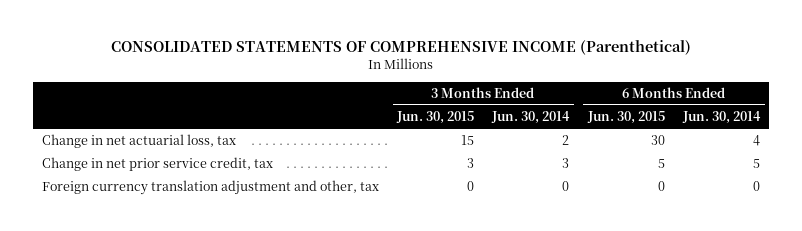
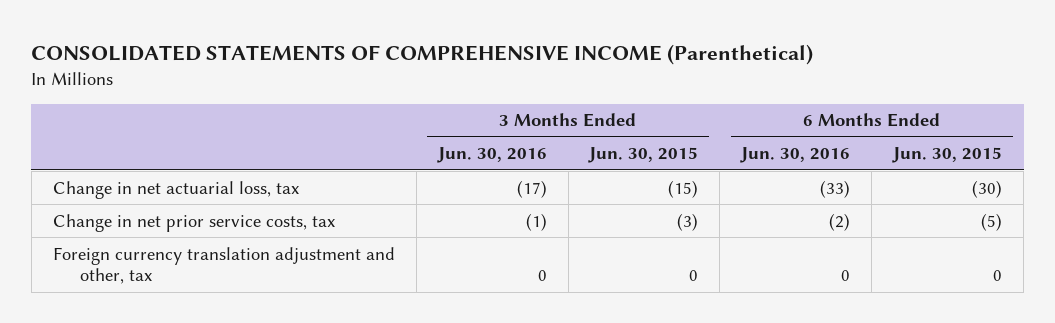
[491,111,571,125] Jun. 30, 2014 -> none
[681,111,761,125] Jun. 30, 2014 -> none
none -> [436,147,547,164] Jun. 30, 2016
none -> [740,147,851,164] Jun. 30, 2016
[461,135,475,146] 15 -> [668,179,699,198] (15)
[650,135,665,146] 30 -> [972,179,1003,198] (30)
[41,157,273,172] Change in net prior service credit, tax -> [52,213,335,232] Change in net prior service costs, tax
[467,158,475,169] 3 -> [677,212,699,231] (3)
[657,159,665,169] 5 -> [981,212,1003,231] (5)

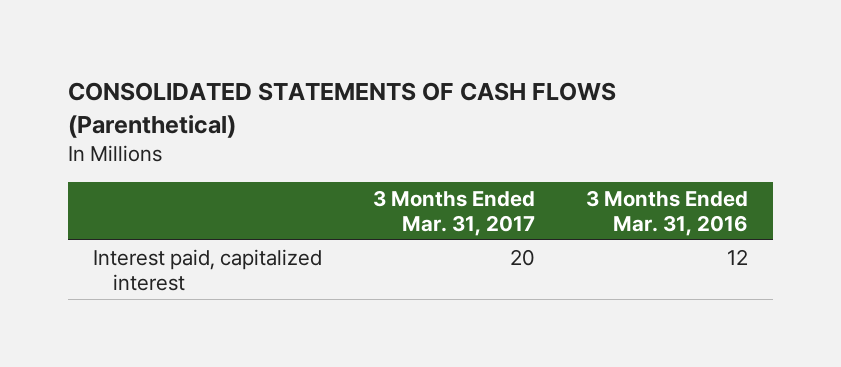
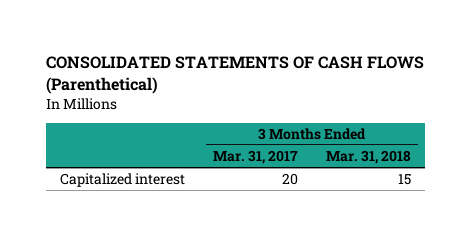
[585,189,748,236] 3 Months Ended Mar. 31, 2016 -> none
none -> [326,150,412,165] Mar. 31, 2018
[93,248,323,292] Interest paid, capitalized interest -> [60,173,186,188] Capitalized interest

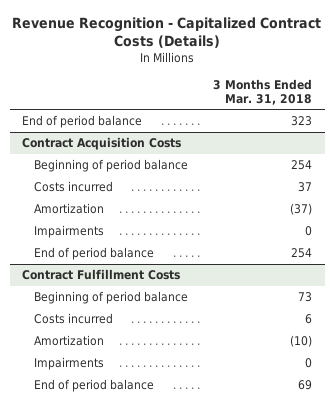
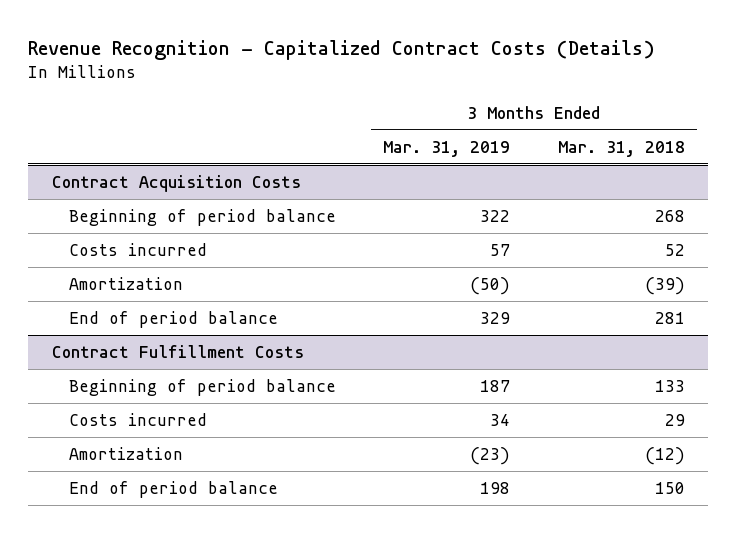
none -> [383,140,511,157] Mar. 31, 2019
[22,115,143,129] End of period balance -> none
[33,225,104,239] Impairments -> none
[290,160,312,171] 254 -> [654,209,685,222] 268
[297,182,312,193] 37 -> [664,243,685,256] 52
[289,203,312,216] (37) -> [644,276,685,295] (39)
[290,248,312,259] 254 -> [654,311,685,324] 281
[33,357,104,371] Impairments -> none
[297,292,312,303] 73 -> [654,379,685,392] 133
[304,314,312,325] 6 -> [664,413,685,426] 29
[289,335,312,348] (10) -> [644,446,685,465] (12)
[297,380,312,391] 69 -> [654,481,685,494] 150

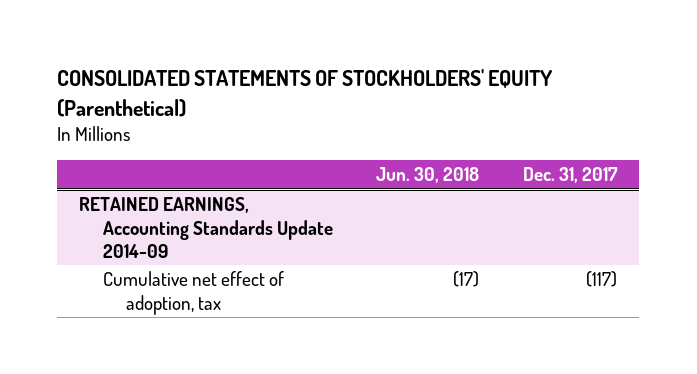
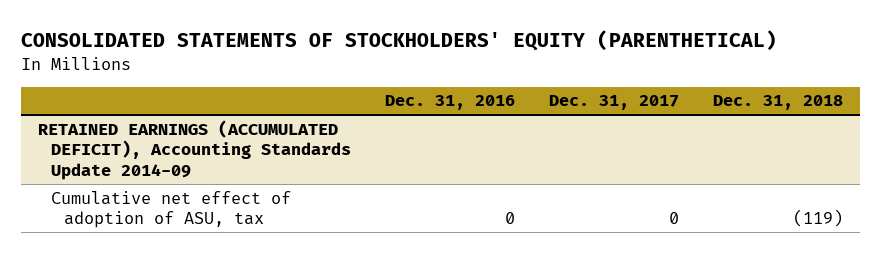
[57,69,554,117] CONSOLIDATED STATEMENTS OF STOCKHOLDERS' EQUITY (Parenthetical) -> [21,30,778,52] CONSOLIDATED STATEMENTS OF STOCKHOLDERS' EQUITY (PARENTHETICAL)
[376,167,480,184] Jun. 30, 2018 -> none
none -> [384,95,515,111] Dec. 31, 2016
none -> [712,95,843,111] Dec. 31, 2018
[79,197,333,258] RETAINED EARNINGS, Accounting Standards Update 2014-09 -> [38,119,351,180] RETAINED EARNINGS (ACCUMULATED DEFICIT), Accounting Standards Update 2014-09
[102,271,284,315] Cumulative net effect of adoption, tax -> [50,190,291,229] Cumulative net effect of adoption of ASU, tax
[586,271,618,288] (117) -> [668,212,679,225] 0

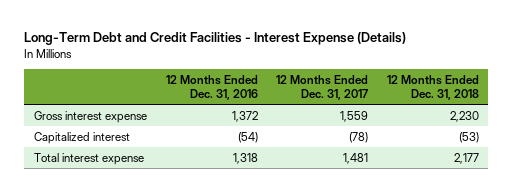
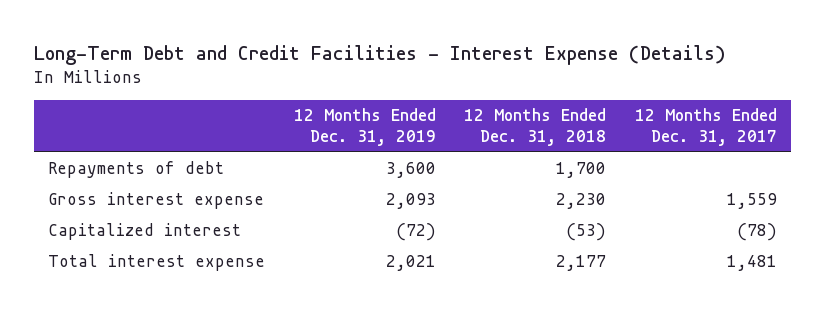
[165,74,258,101] 12 Months Ended Dec. 31, 2016 -> none
none -> [293,108,436,147] 12 Months Ended Dec. 31, 2019
none -> [47,161,224,179] Repayments of debt

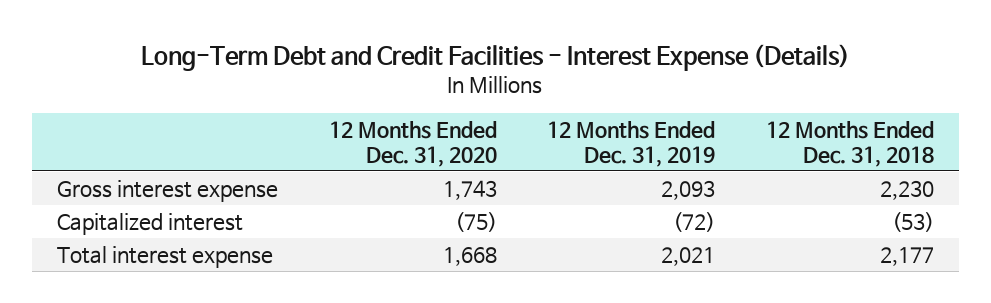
[634,108,777,147] 12 Months Ended Dec. 31, 2017 -> none
none -> [328,120,497,167] 12 Months Ended Dec. 31, 2020
[47,161,224,179] Repayments of debt -> none

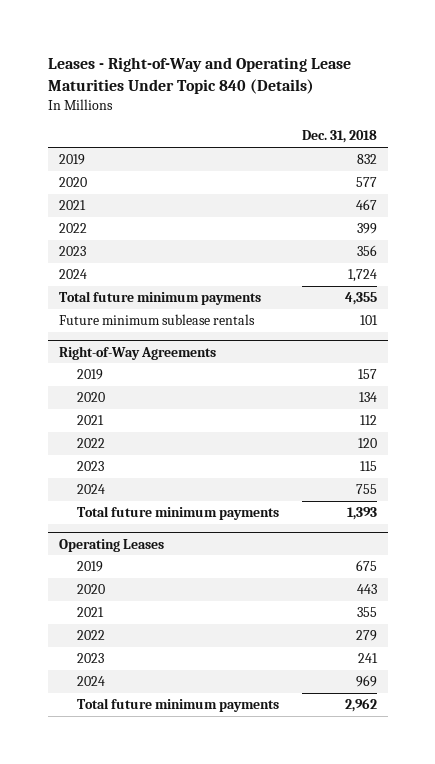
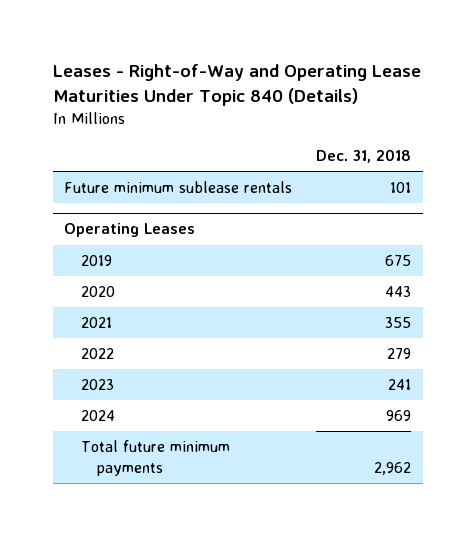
[58,154,85,166] 2019 -> none
[58,177,87,188] 2020 -> none
[58,200,86,211] 2021 -> none
[58,223,87,234] 2022 -> none
[58,246,86,257] 2023 -> none
[58,269,87,280] 2024 -> none
[58,291,261,306] Total future minimum payments -> none
[58,345,216,360] Right-of-Way Agreements -> none
[77,369,104,381] 2019 -> none
[77,392,106,403] 2020 -> none
[77,415,105,426] 2021 -> none
[77,438,106,449] 2022 -> none
[77,461,105,472] 2023 -> none
[77,484,106,495] 2024 -> none
[77,506,280,521] Total future minimum payments -> none

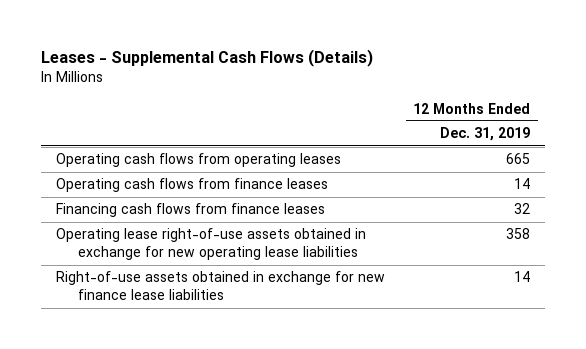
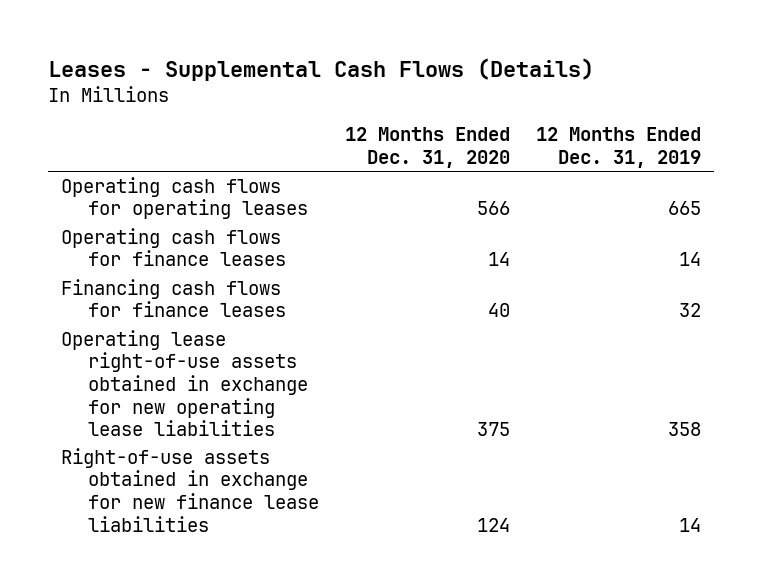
none -> [345,127,511,168] 12 Months Ended Dec. 31, 2020
[55,153,341,168] Operating cash flows from operating leases -> [60,176,309,220] Operating cash flows for operating leases
[55,178,328,193] Operating cash flows from finance leases -> [60,227,287,267] Operating cash flows for finance leases
[55,203,325,218] Financing cash flows from finance leases -> [60,278,287,318] Financing cash flows for finance leases

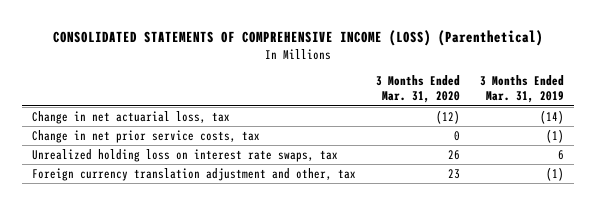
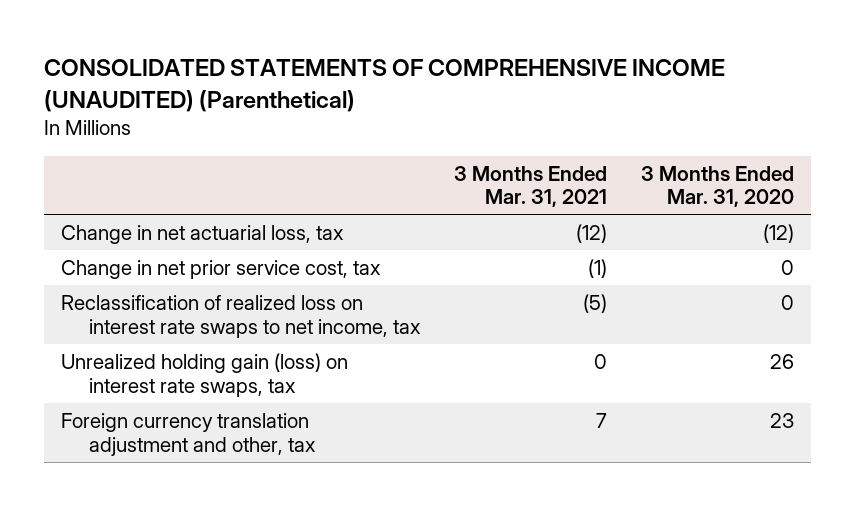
[53,29,544,46] CONSOLIDATED STATEMENTS OF COMPREHENSIVE INCOME (LOSS) (Parenthetical) -> [44,58,726,112] CONSOLIDATED STATEMENTS OF COMPREHENSIVE INCOME (UNAUDITED) (Parenthetical)
[480,75,565,104] 3 Months Ended Mar. 31, 2019 -> none
none -> [454,165,608,208] 3 Months Ended Mar. 31, 2021
[32,130,261,144] Change in net prior service costs, tax -> [61,260,382,280] Change in net prior service cost, tax
none -> [61,295,422,338] Reclassification of realized loss on interest rate swaps to net income, tax
[32,149,339,163] Unrealized holding loss on interest rate swaps, tax -> [61,353,349,397] Unrealized holding gain (loss) on interest rate swaps, tax

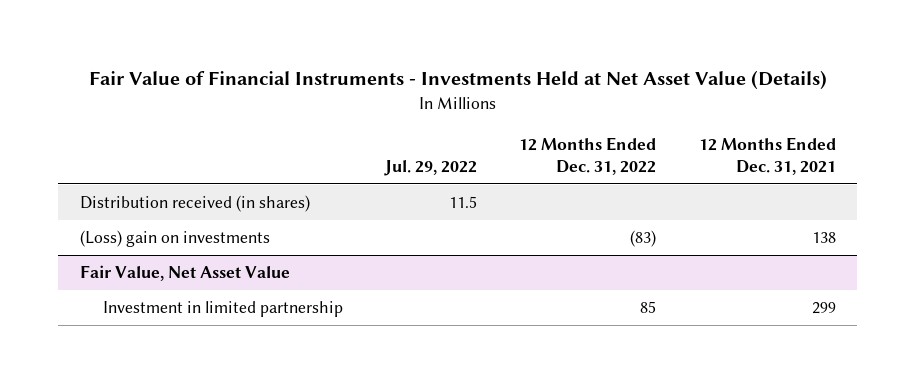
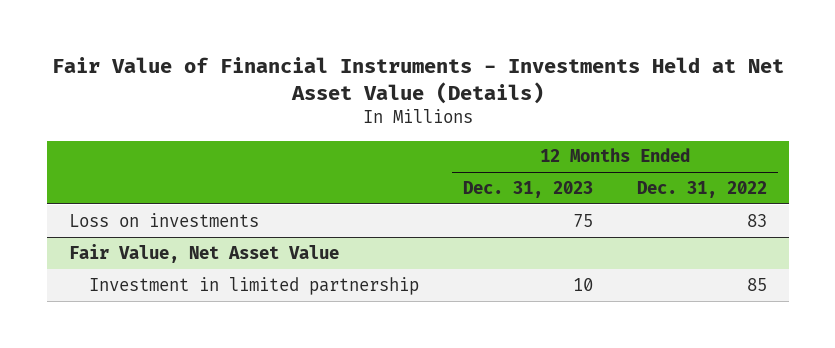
[383,159,477,176] Jul. 29, 2022 -> none
[698,136,836,175] 12 Months Ended Dec. 31, 2021 -> none
none -> [462,181,593,199] Dec. 31, 2023
[79,195,310,213] Distribution received (in shares) -> none
[79,230,270,248] (Loss) gain on investments -> [68,212,259,227] Loss on investments
[630,230,657,248] (83) -> [746,213,767,227] 83

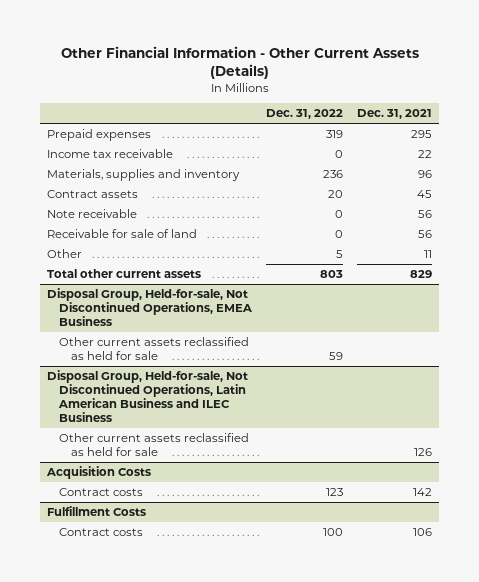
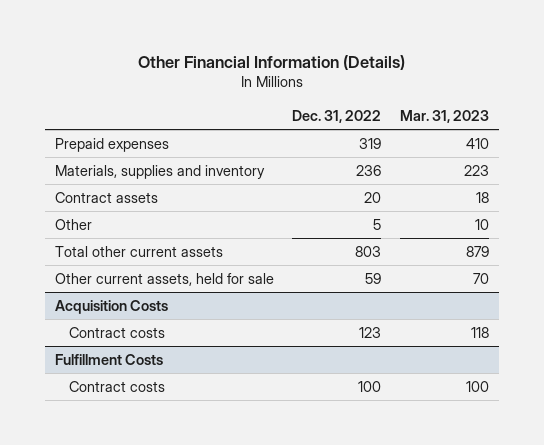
[60,45,419,80] Other Financial Information - Other Current Assets (Details) -> [137,54,405,70] Other Financial Information (Details)
[357,109,433,120] Dec. 31, 2021 -> none
none -> [400,109,490,123] Mar. 31, 2023
[46,149,173,159] Income tax receivable -> none
[46,209,137,219] Note receivable -> none
[46,229,197,239] Receivable for sale of land -> none
[46,288,253,327] Disposal Group, Held-for-sale, Not Discontinued Operations, EMEA Business -> none
[46,370,248,423] Disposal Group, Held-for-sale, Not Discontinued Operations, Latin American Business and ILEC Business -> none
[59,433,250,457] Other current assets reclassified as held for sale -> none
[59,337,250,361] Other current assets reclassified as held for sale -> [54,273,274,287] Other current assets, held for sale

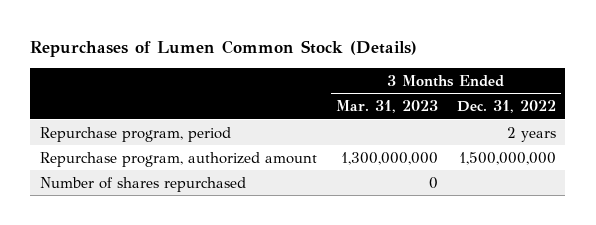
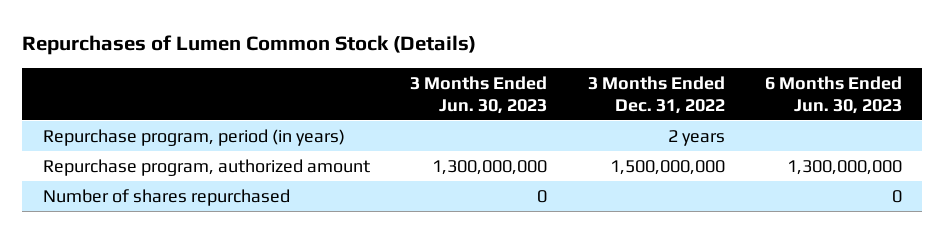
[335,100,438,114] Mar. 31, 2023 -> none
none -> [410,75,548,114] 3 Months Ended Jun. 30, 2023
none -> [764,75,902,114] 6 Months Ended Jun. 30, 2023
[39,126,231,142] Repurchase program, period -> [42,128,345,146] Repurchase program, period (in years)

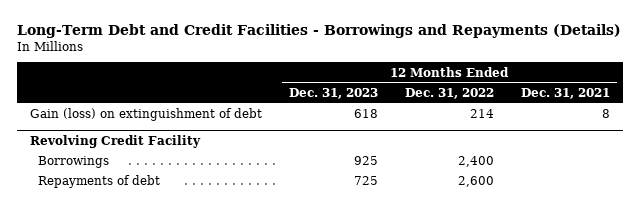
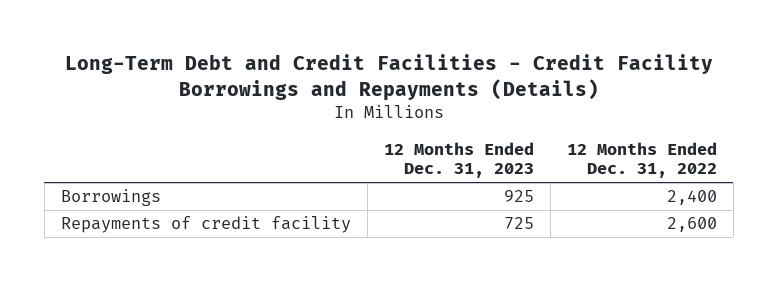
[16,23,621,38] Long-Term Debt and Credit Facilities - Borrowings and Repayments (Details) -> [64,54,713,101] Long-Term Debt and Credit Facilities - Credit Facility Borrowings and Repayments (Details)
[520,87,610,99] Dec. 31, 2021 -> none
[30,108,263,122] Gain (loss) on extinguishment of debt -> none
[30,135,202,149] Revolving Credit Facility -> none
[38,175,161,189] Repayments of debt -> [60,216,351,234] Repayments of credit facility

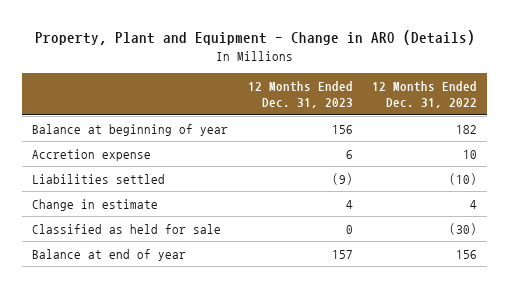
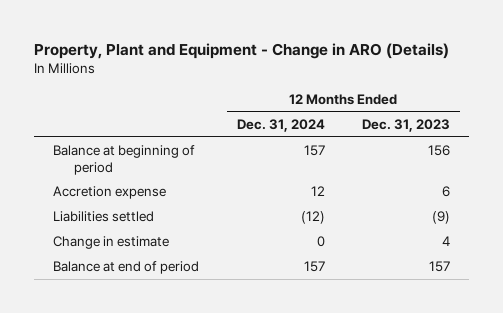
[372,80,478,109] 12 Months Ended Dec. 31, 2022 -> none
none -> [236,118,325,132] Dec. 31, 2024
[32,123,229,136] Balance at beginning of year -> [52,145,195,175] Balance at beginning of period
[32,223,222,234] Classified as held for sale -> none
[32,248,187,261] Balance at end of year -> [52,261,199,275] Balance at end of period

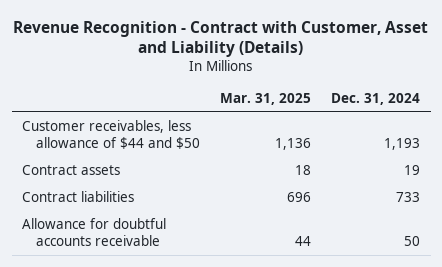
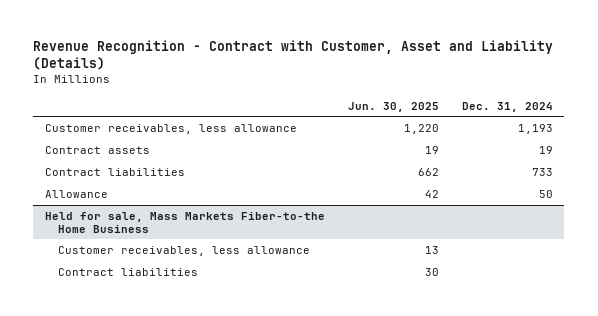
[220,93,312,106] Mar. 31, 2025 -> none
none -> [347,101,439,112] Jun. 30, 2025
[21,120,201,150] Customer receivables, less allowance of $44 and $50 -> [44,123,297,134] Customer receivables, less allowance
[21,218,166,247] Allowance for doubtful accounts receivable -> [44,189,108,198] Allowance
none -> [44,211,325,233] Held for sale, Mass Markets Fiber-to-the Home Business
none -> [57,245,310,256] Customer receivables, less allowance
none -> [57,267,198,276] Contract liabilities

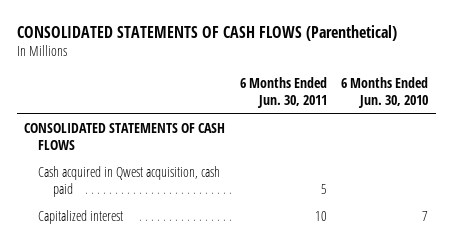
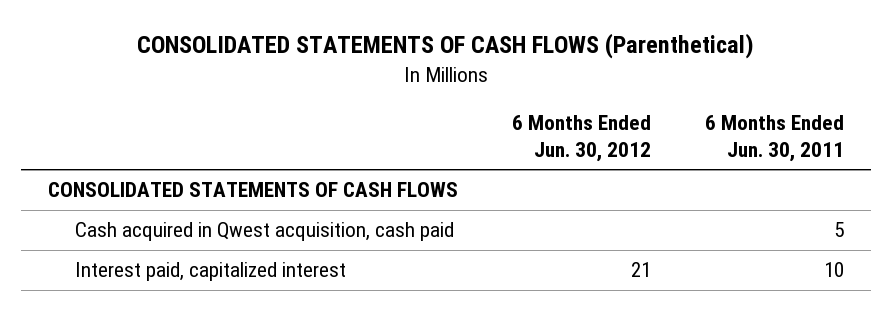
[341,77,429,108] 6 Months Ended Jun. 30, 2010 -> none
none -> [511,115,651,162] 6 Months Ended Jun. 30, 2012
[38,210,124,225] Capitalized interest -> [74,262,346,282] Interest paid, capitalized interest

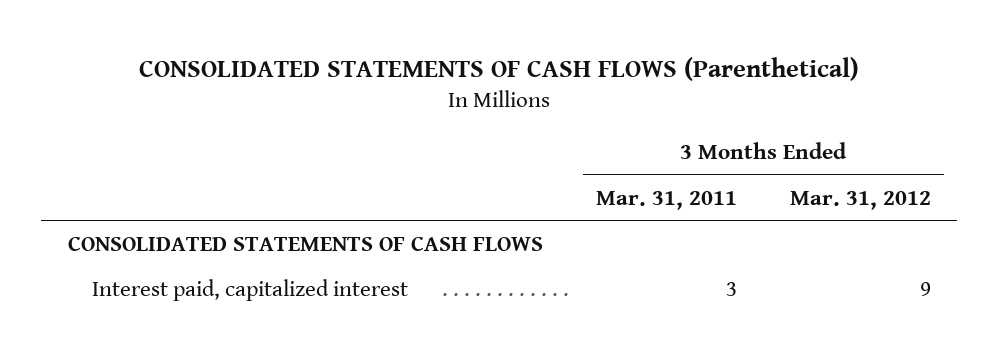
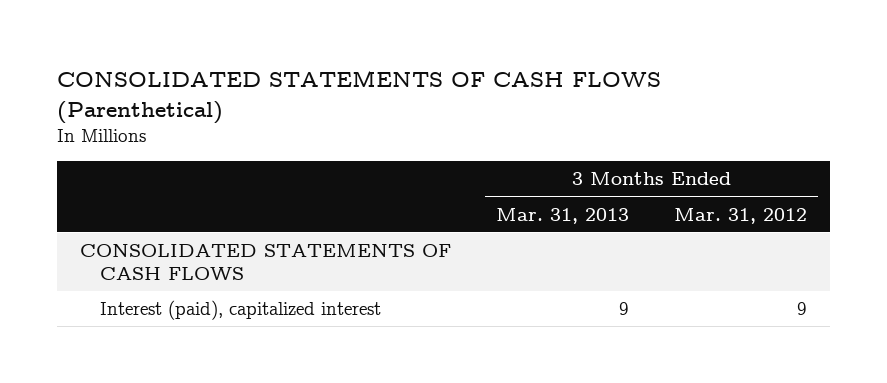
[595,190,737,210] Mar. 31, 2011 -> none
none -> [496,207,630,224] Mar. 31, 2013
[91,278,408,301] Interest paid, capitalized interest -> [99,300,381,321] Interest (paid), capitalized interest

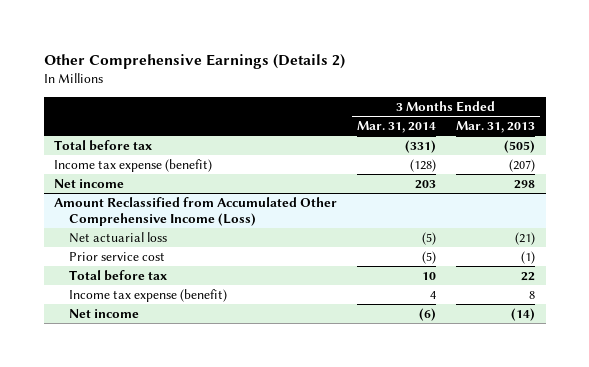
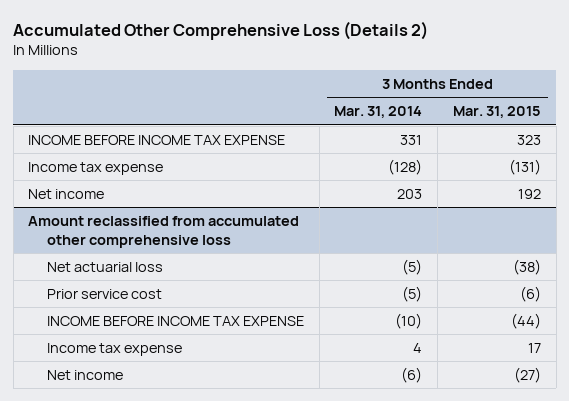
[43,53,345,69] Other Comprehensive Earnings (Details 2) -> [13,20,429,40] Accumulated Other Comprehensive Loss (Details 2)
[456,121,536,134] Mar. 31, 2013 -> none
none -> [452,106,541,119] Mar. 31, 2015
[53,140,152,152] Total before tax -> none
none -> [28,135,286,146] INCOME BEFORE INCOME TAX EXPENSE
[53,159,212,173] Income tax expense (benefit) -> [28,162,164,176] Income tax expense
[53,197,337,226] Amount Reclassified from Accumulated Other Comprehensive Income (Loss) -> [28,216,300,248] Amount reclassified from accumulated other comprehensive loss
[68,270,167,282] Total before tax -> none
none -> [46,316,304,327] INCOME BEFORE INCOME TAX EXPENSE
[68,289,227,303] Income tax expense (benefit) -> [46,343,182,357] Income tax expense

